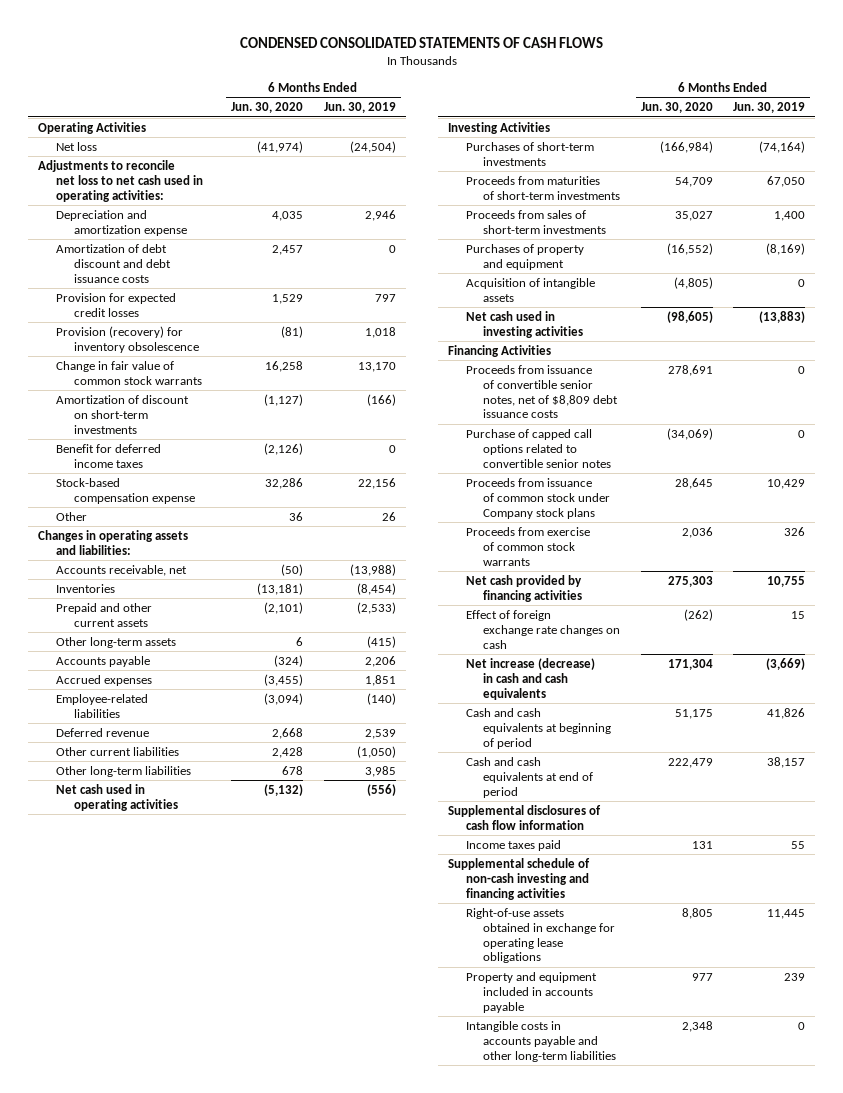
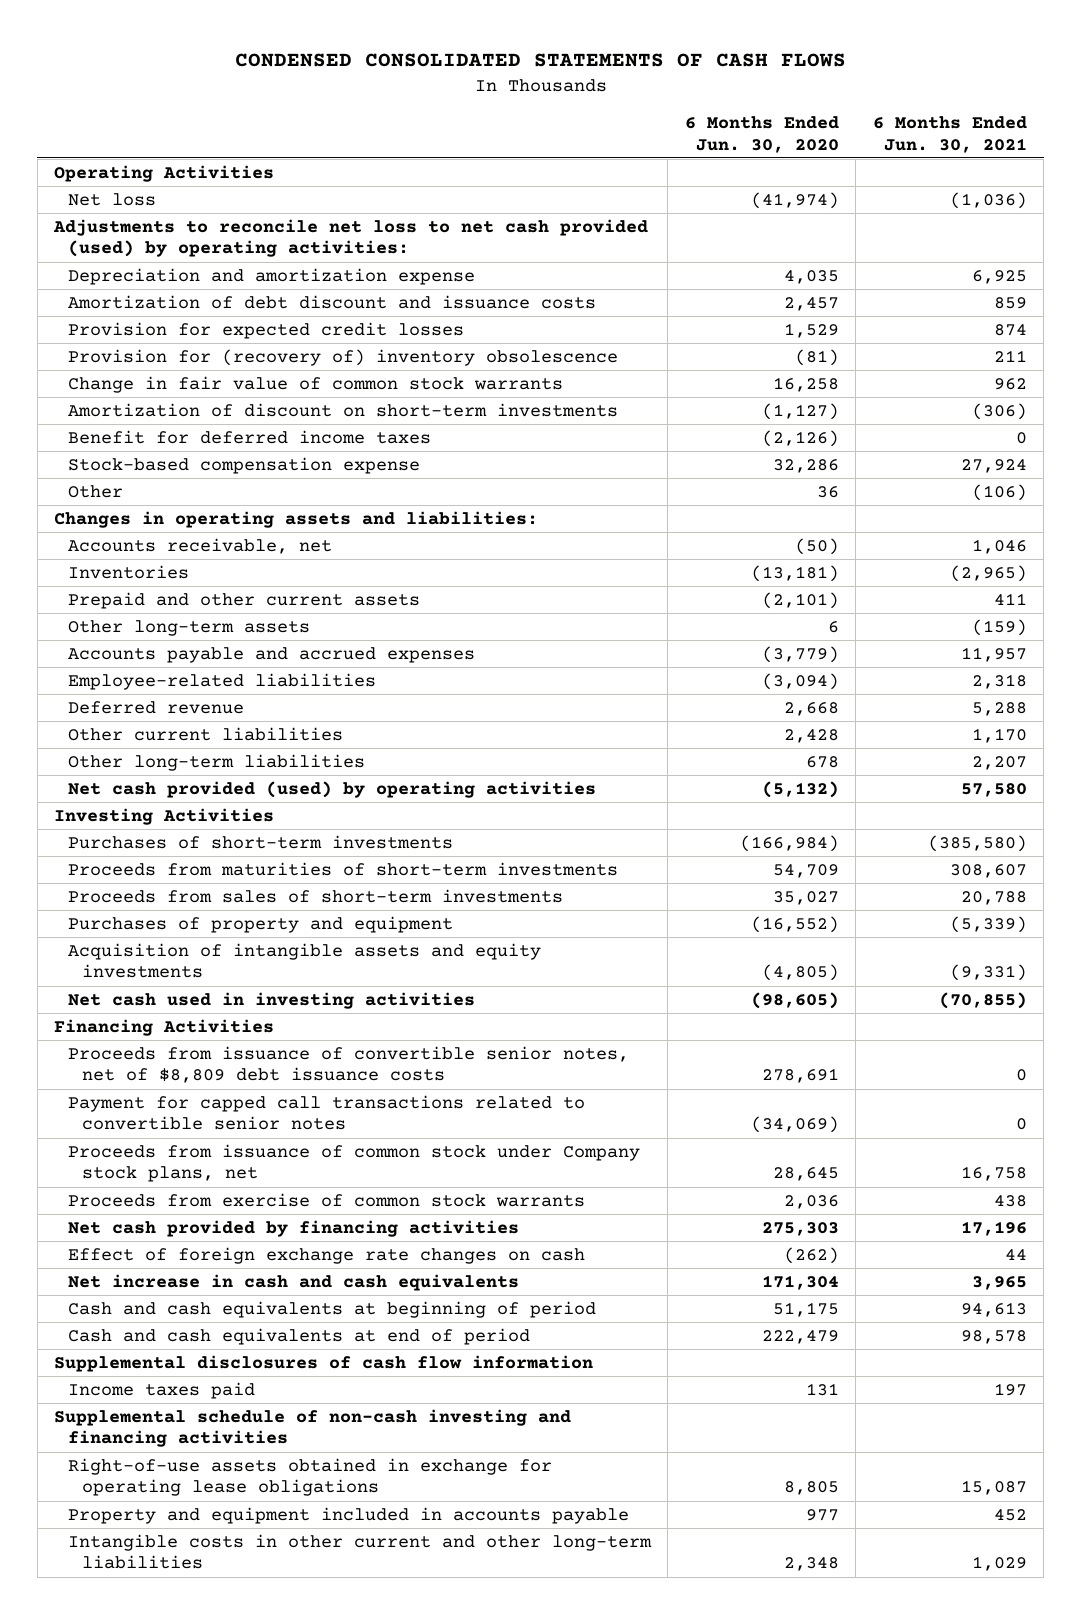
[323,102,396,114] Jun. 30, 2019 -> none
none -> [872,115,1027,153] 6 Months Ended Jun. 30, 2021
[38,159,204,202] Adjustments to reconcile net loss to net cash used in operating activities: -> [53,218,649,258] Adjustments to reconcile net loss to net cash provided (used) by operating activities:
[56,243,172,283] Amortization of debt discount and debt issuance costs -> [67,294,596,309] Amortization of debt discount and issuance costs
[56,325,200,353] Provision (recovery) for inventory obsolescence -> [67,348,618,366] Provision for (recovery of) inventory obsolescence
[56,655,151,667] Accounts payable -> none
[56,674,153,686] Accrued expenses -> none
none -> [67,646,475,663] Accounts payable and accrued expenses
[56,783,179,811] Net cash used in operating activities -> [67,780,596,798] Net cash provided (used) by operating activities
[465,277,595,302] Acquisition of intangible assets -> [67,942,541,979] Acquisition of intangible assets and equity investments
[465,428,612,468] Purchase of capped call options related to convertible senior notes -> [67,1094,585,1131] Payment for capped call transactions related to convertible senior notes
[465,477,611,519] Proceeds from issuance of common stock under Company stock plans -> [67,1143,640,1183] Proceeds from issuance of common stock under Company stock plans, net
[465,657,595,700] Net increase (decrease) in cash and cash equivalents -> [67,1273,519,1291] Net increase in cash and cash equivalents
[465,1020,617,1062] Intangible costs in accounts payable and other long-term liabilities -> [67,1533,652,1570] Intangible costs in other current and other long-term liabilities

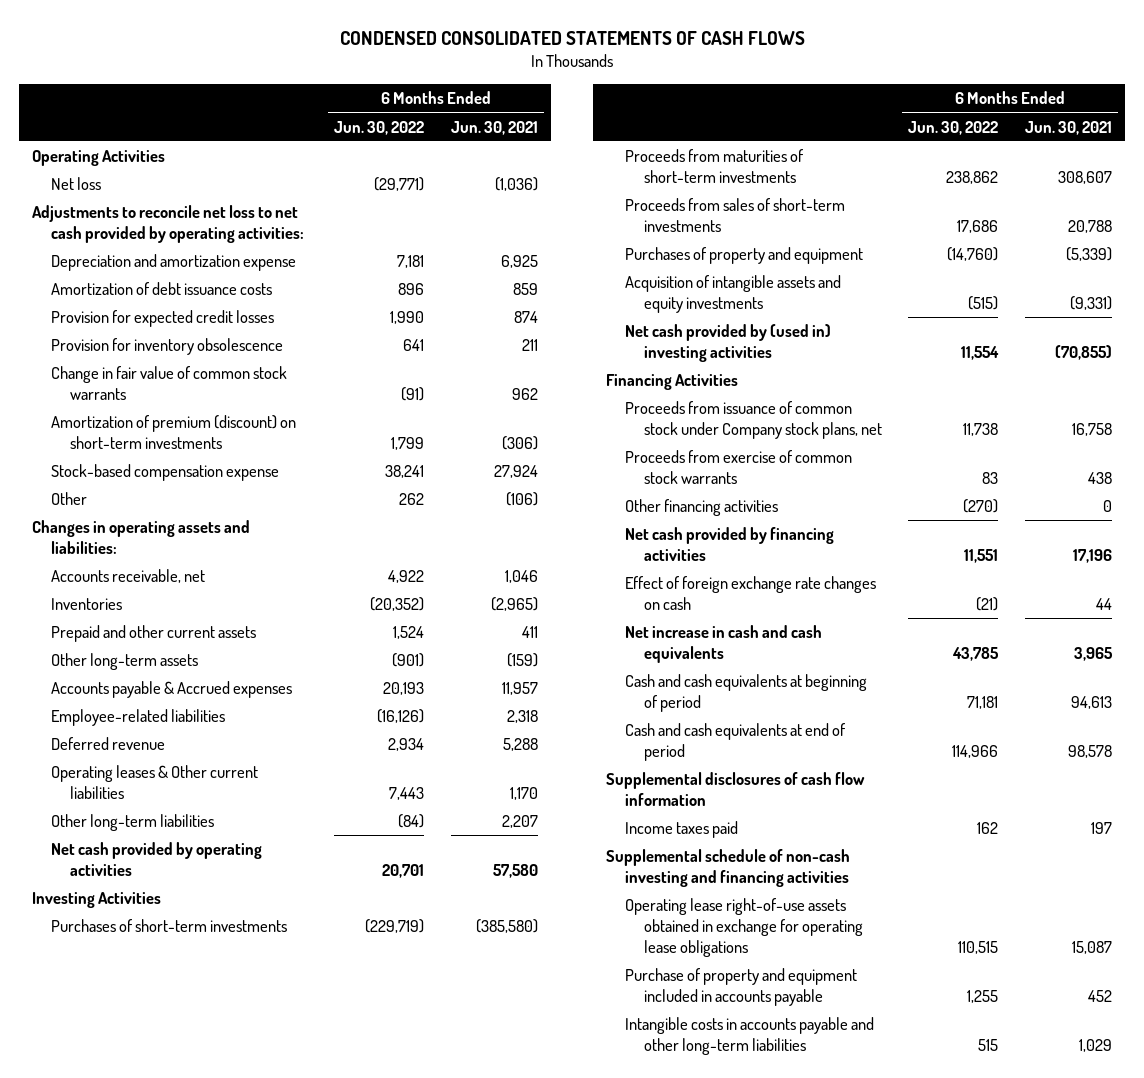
[684,115,839,153] 6 Months Ended Jun. 30, 2020 -> none
none -> [334,120,425,135] Jun. 30, 2022
[53,218,649,258] Adjustments to reconcile net loss to net cash provided (used) by operating activities: -> [32,205,305,244] Adjustments to reconcile net loss to net cash provided by operating activities:
[67,294,596,309] Amortization of debt discount and issuance costs -> [51,282,273,296] Amortization of debt issuance costs
[67,348,618,366] Provision for (recovery of) inventory obsolescence -> [51,338,284,356] Provision for inventory obsolescence
[67,429,431,444] Benefit for deferred income taxes -> none
[67,402,618,417] Amortization of discount on short-term investments -> [51,415,297,450] Amortization of premium (discount) on short-term investments
[67,646,475,663] Accounts payable and accrued expenses -> [51,681,293,699] Accounts payable & Accrued expenses
[67,726,343,741] Other current liabilities -> [51,765,259,800] Operating leases & Other current liabilities
[67,780,596,798] Net cash provided (used) by operating activities -> [51,842,263,877] Net cash provided by operating activities
[67,991,475,1009] Net cash used in investing activities -> [624,324,831,363] Net cash provided by (used in) investing activities
[67,1045,629,1084] Proceeds from issuance of convertible senior notes, net of $8,809 debt issuance costs -> none
[67,1094,585,1131] Payment for capped call transactions related to convertible senior notes -> none
none -> [624,499,778,517] Other financing activities
[67,1457,552,1497] Right-of-use assets obtained in exchange for operating lease obligations -> [624,898,863,958] Operating lease right-of-use assets obtained in exchange for operating lease obligations
[67,1506,629,1524] Property and equipment included in accounts payable -> [624,968,857,1007] Purchase of property and equipment included in accounts payable
[67,1533,652,1570] Intangible costs in other current and other long-term liabilities -> [624,1017,874,1056] Intangible costs in accounts payable and other long-term liabilities

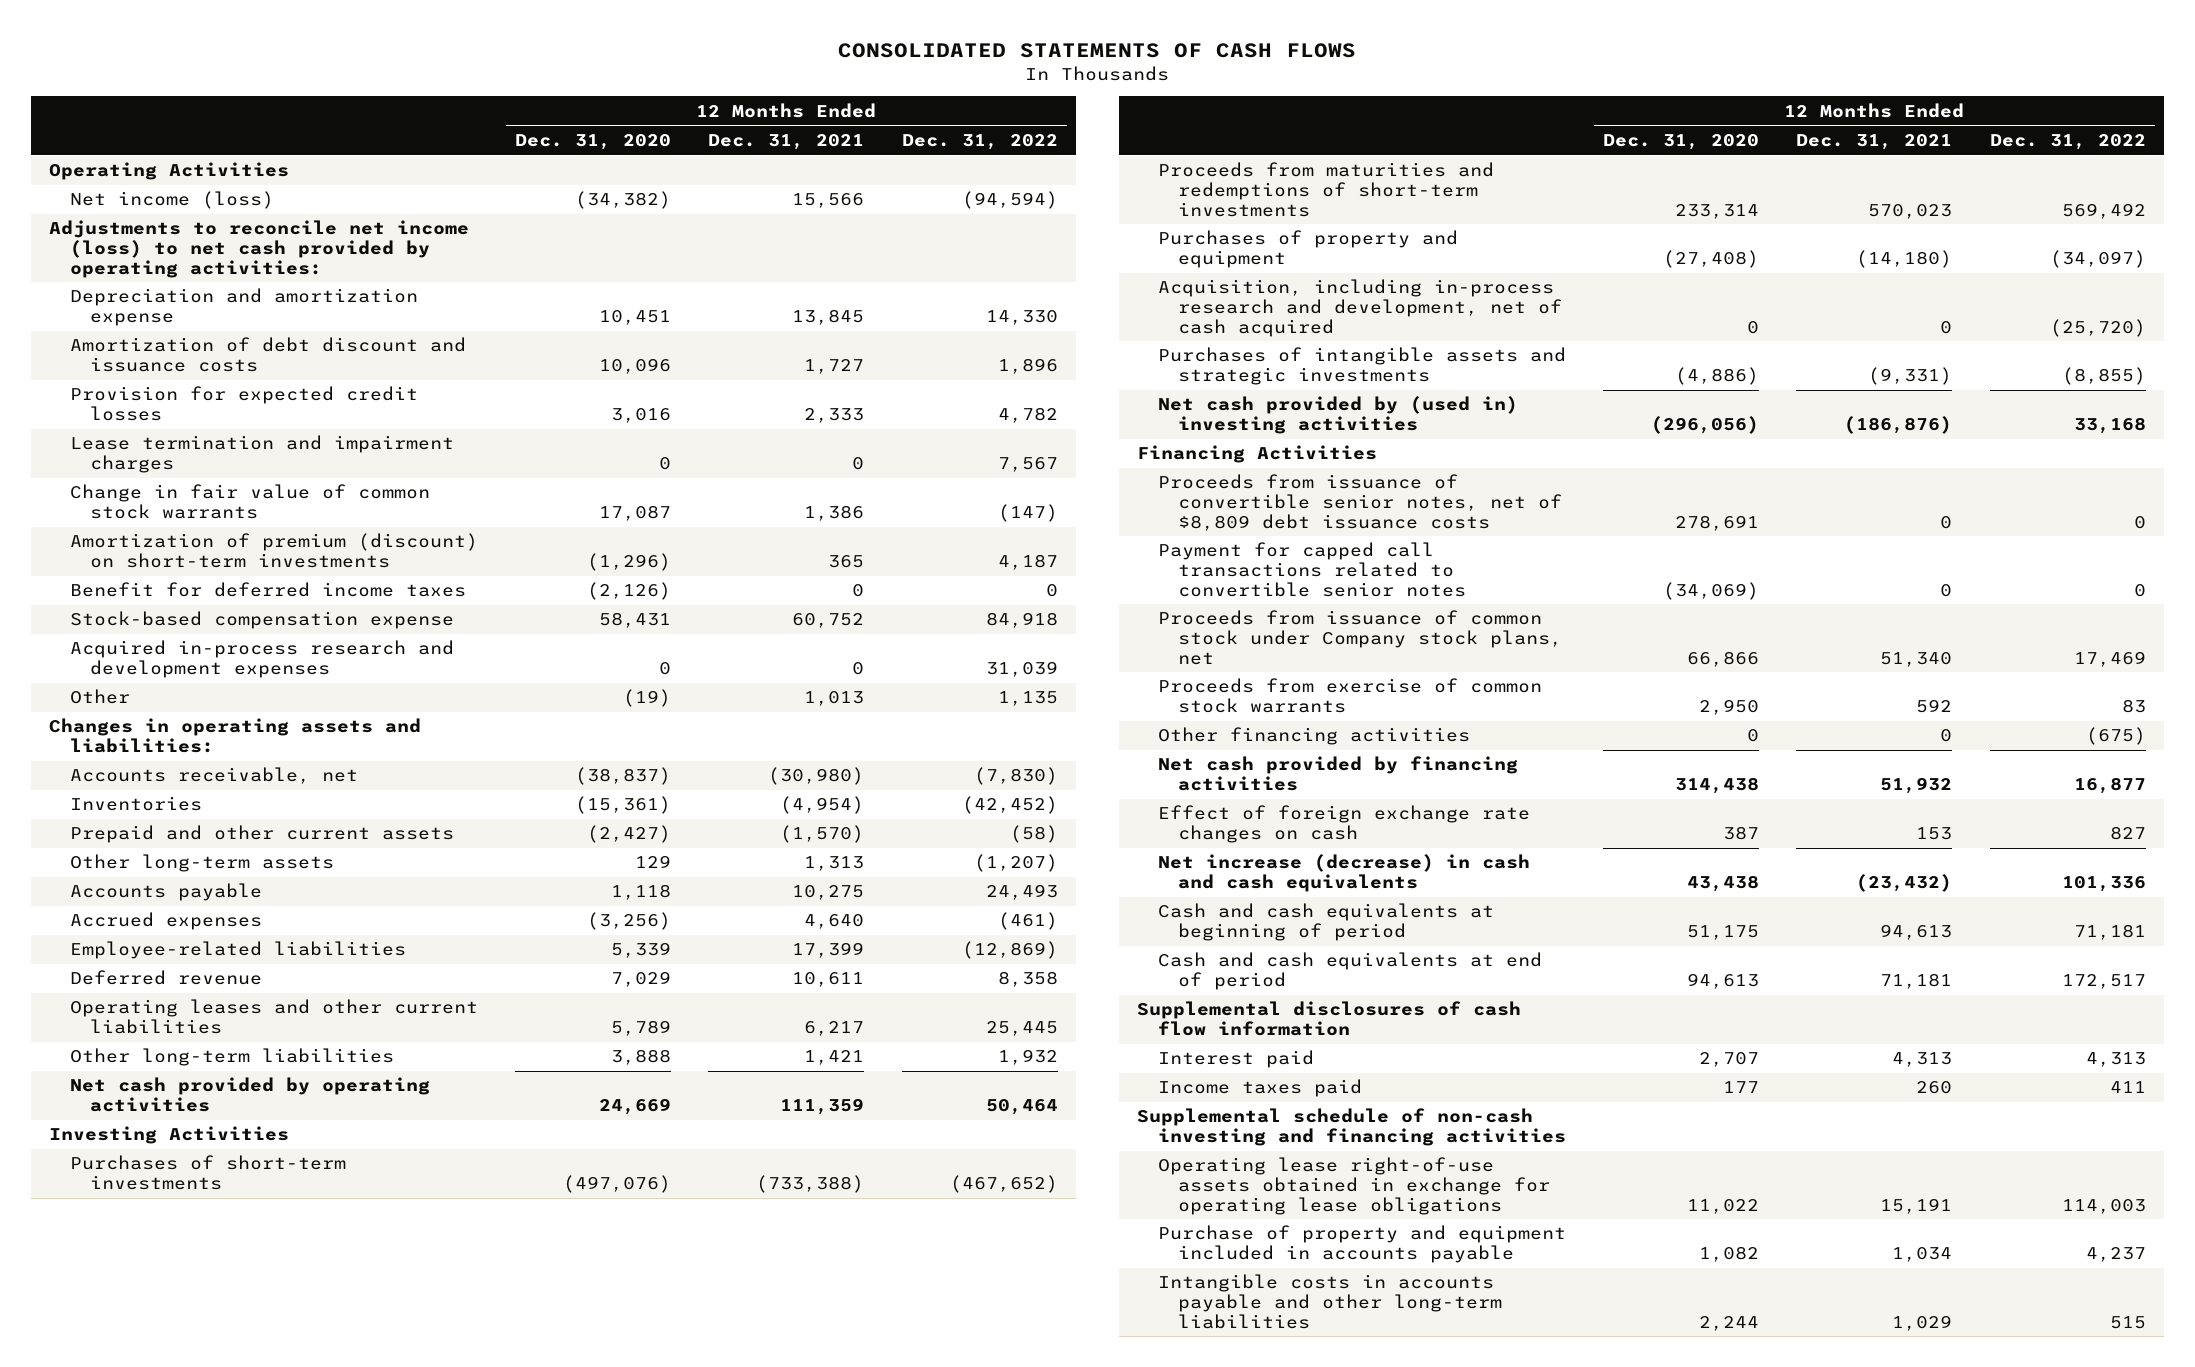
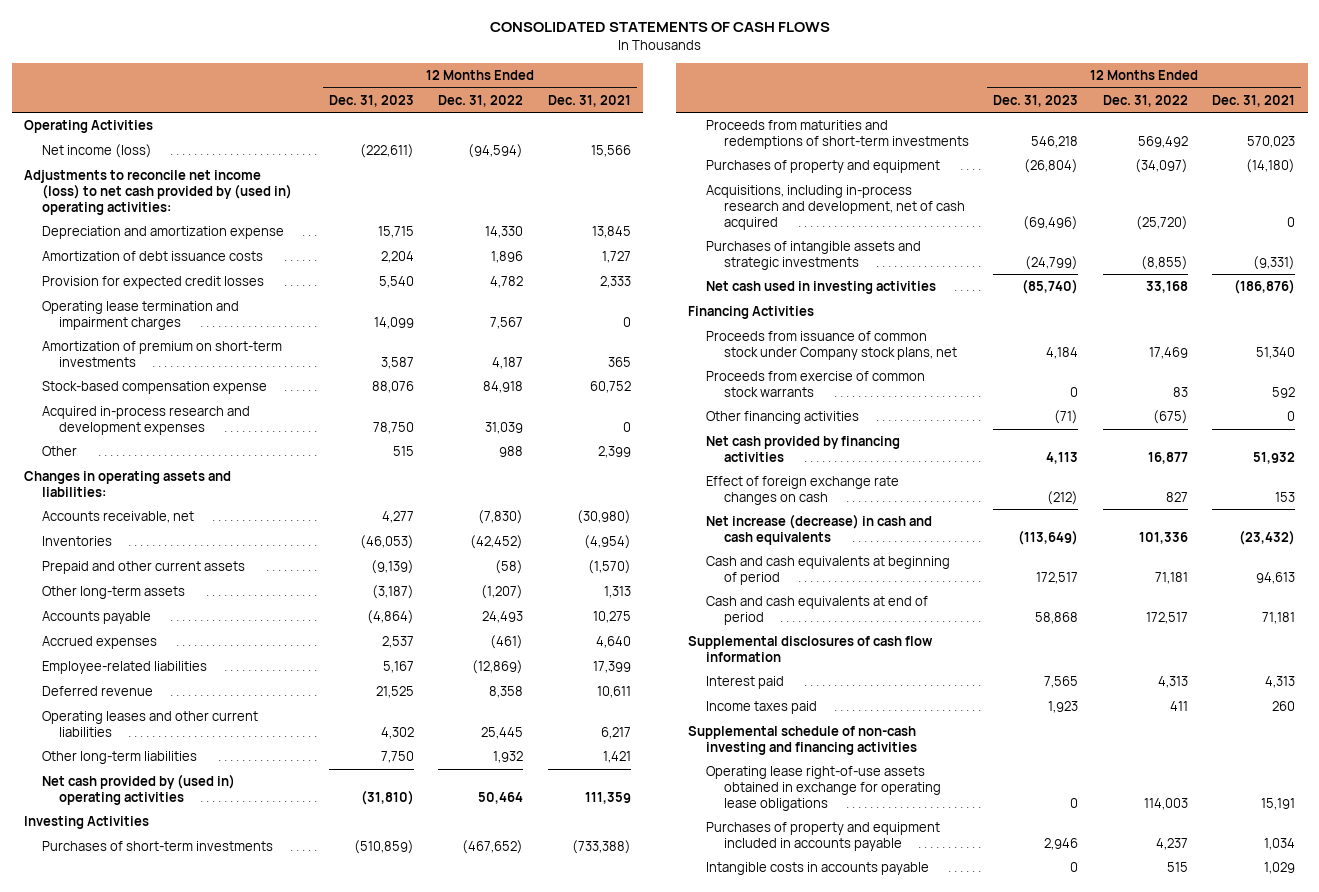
[515,134,672,151] Dec. 31, 2020 -> none
none -> [328,94,414,107] Dec. 31, 2023
[49,220,470,278] Adjustments to reconcile net income (loss) to net cash provided by operating activities: -> [23,170,292,215] Adjustments to reconcile net income (loss) to net cash provided by (used in) operating activities:
[69,337,466,372] Amortization of debt discount and issuance costs -> [41,251,263,262] Amortization of debt issuance costs
[69,484,430,519] Change in fair value of common stock warrants -> none
[69,582,466,598] Benefit for deferred income taxes -> none
[69,435,454,473] Lease termination and impairment charges -> [41,301,239,330] Operating lease termination and impairment charges
[69,533,478,568] Amortization of premium (discount) on short-term investments -> [41,341,282,367] Amortization of premium on short-term investments
[804,691,865,707] 1,013 -> [597,446,631,459] 2,399
[997,691,1058,707] 1,135 -> [499,446,524,458] 988
[69,1077,430,1112] Net cash provided by operating activities -> [41,774,235,805] Net cash provided by (used in) operating activities
[1157,279,1563,337] Acquisition, including in-process research and development, net of cash acquired -> [705,185,965,230] Acquisitions, including in-process research and development, net of cash acquired
[1157,396,1518,434] Net cash provided by (used in) investing activities -> [705,281,936,295] Net cash used in investing activities
[1157,474,1563,531] Proceeds from issuance of convertible senior notes, net of $8,809 debt issuance costs -> none
[1157,542,1467,597] Payment for capped call transactions related to convertible senior notes -> none
[1157,1225,1566,1263] Purchase of property and equipment included in accounts payable -> [705,822,940,851] Purchases of property and equipment included in accounts payable
[1157,1274,1503,1329] Intangible costs in accounts payable and other long-term liabilities -> [705,862,929,876] Intangible costs in accounts payable

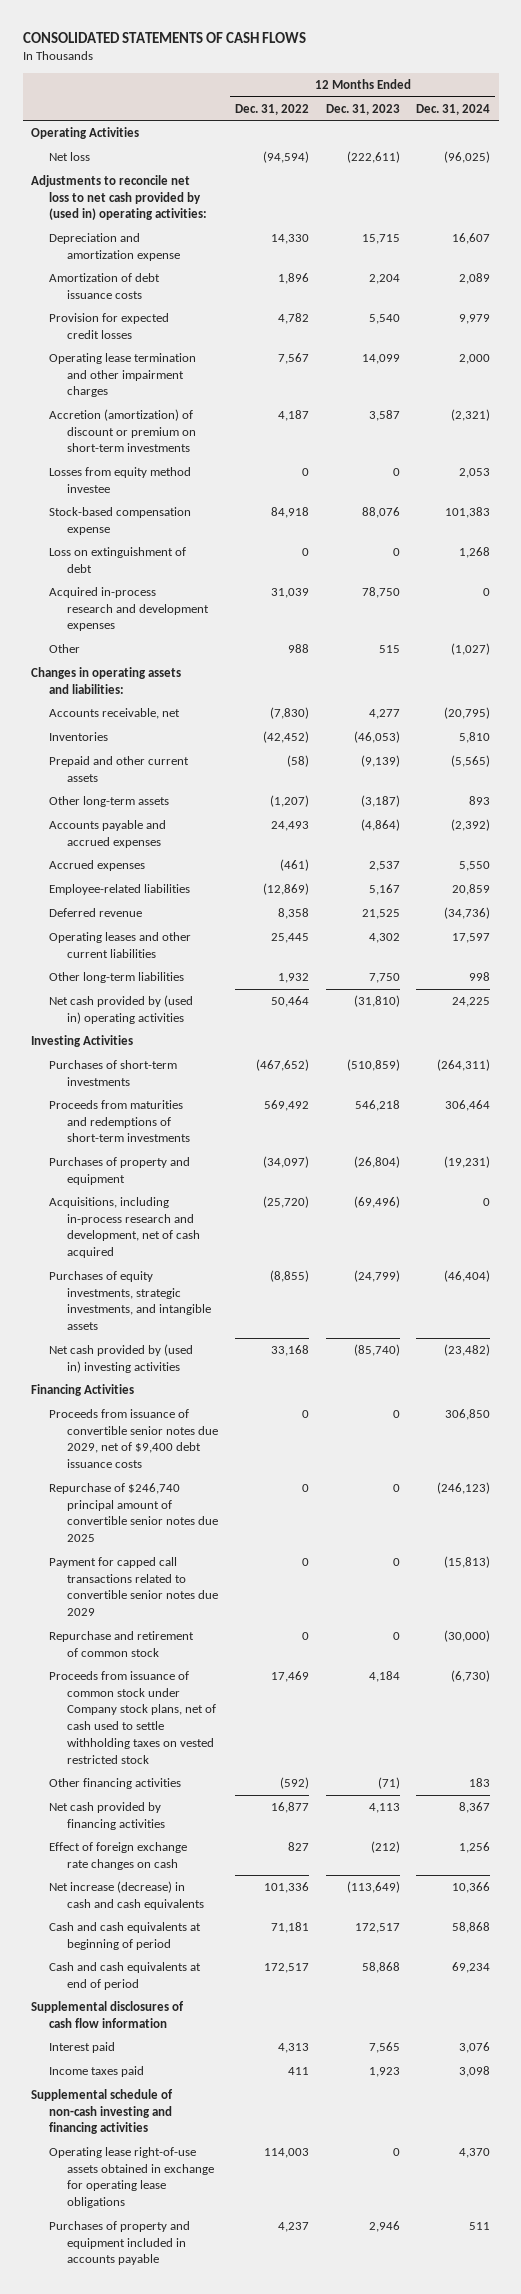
[547,94,631,107] Dec. 31, 2021 -> none
none -> [416,103,491,115] Dec. 31, 2024
[41,144,152,159] Net income (loss) -> [48,152,90,162] Net loss
[23,170,292,215] Adjustments to reconcile net income (loss) to net cash provided by (used in) operating activities: -> [30,175,207,221] Adjustments to reconcile net loss to net cash provided by (used in) operating activities:
[41,301,239,330] Operating lease termination and impairment charges -> [48,353,196,398] Operating lease termination and other impairment charges
[41,341,282,367] Amortization of premium on short-term investments -> [48,409,196,453] Accretion (amortization) of discount or premium on short-term investments
none -> [48,467,191,493] Losses from equity method investee
none -> [48,547,186,573] Loss on extinguishment of debt
[41,611,151,625] Accounts payable -> [48,820,166,848] Accounts payable and accrued expenses
[705,241,921,270] Purchases of intangible assets and strategic investments -> [48,1271,211,1331] Purchases of equity investments, strategic investments, and intangible assets
[705,281,936,295] Net cash used in investing activities -> [48,1344,193,1373] Net cash provided by (used in) investing activities
[705,371,925,397] Proceeds from exercise of common stock warrants -> none
none -> [48,1409,218,1469] Proceeds from issuance of convertible senior notes due 2029, net of $9,400 debt issuance costs
none -> [48,1483,218,1543] Repurchase of $246,740 principal amount of convertible senior notes due 2025
none -> [48,1557,218,1617] Payment for capped call transactions related to convertible senior notes due 2029
none -> [48,1631,194,1657] Repurchase and retirement of common stock
[705,331,957,360] Proceeds from issuance of common stock under Company stock plans, net -> [48,1671,216,1764] Proceeds from issuance of common stock under Company stock plans, net of cash used to settle withholding taxes on vested restricted stock
[1152,410,1188,425] (675) -> [279,1777,309,1790] (592)
[705,862,929,876] Intangible costs in accounts payable -> none

